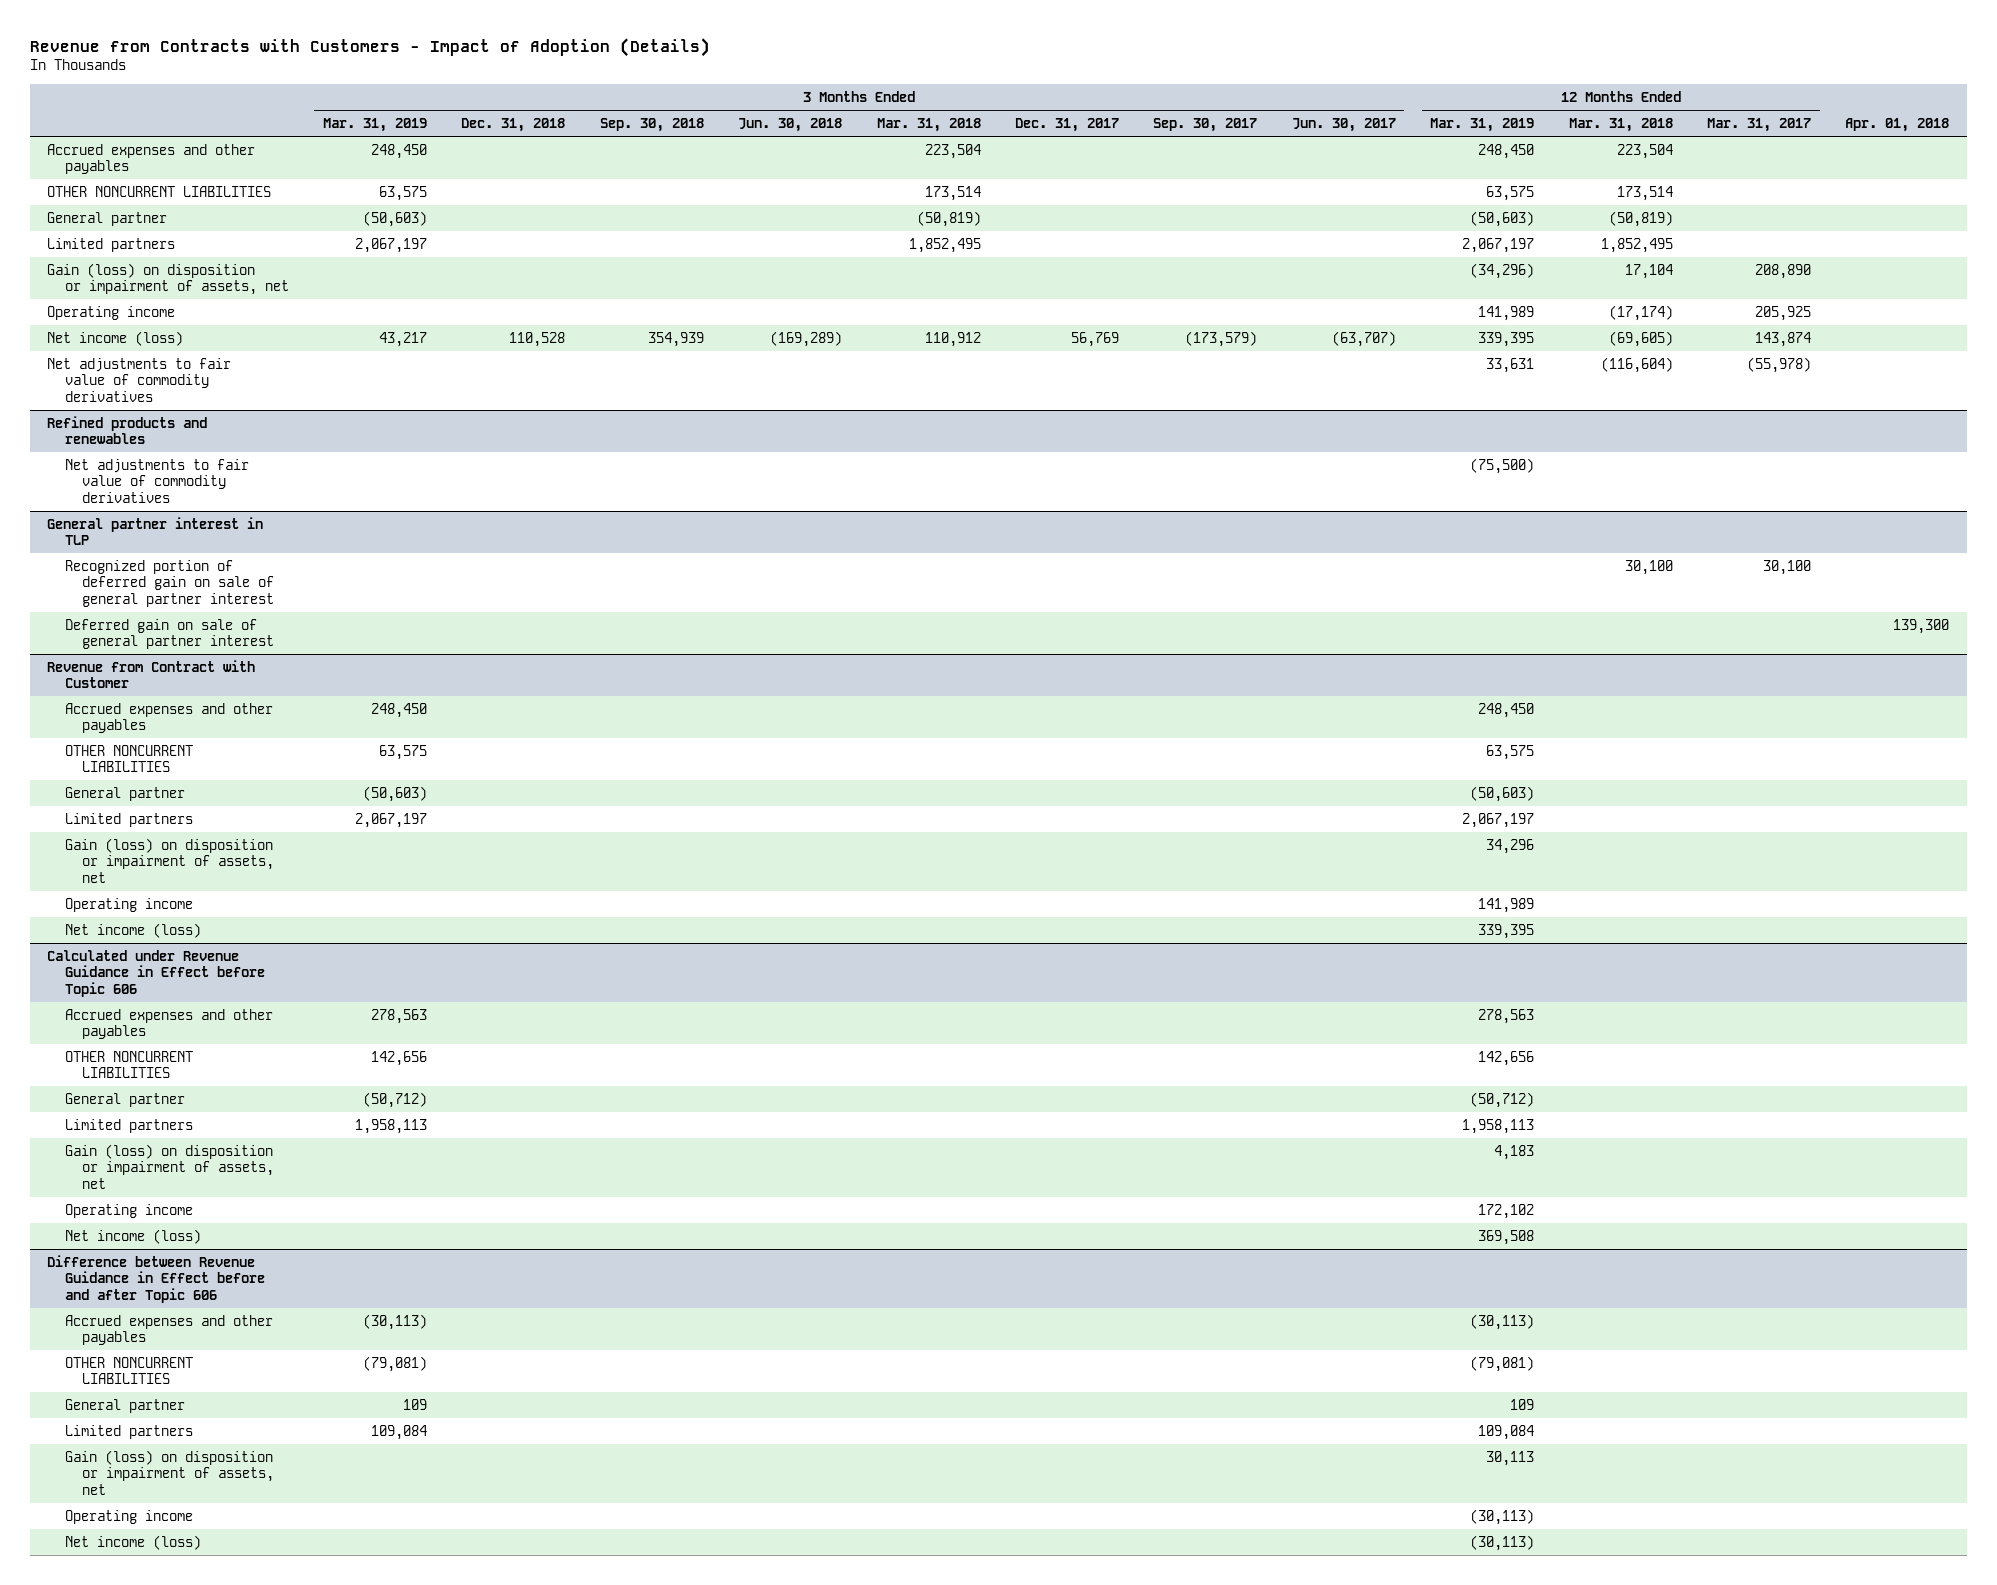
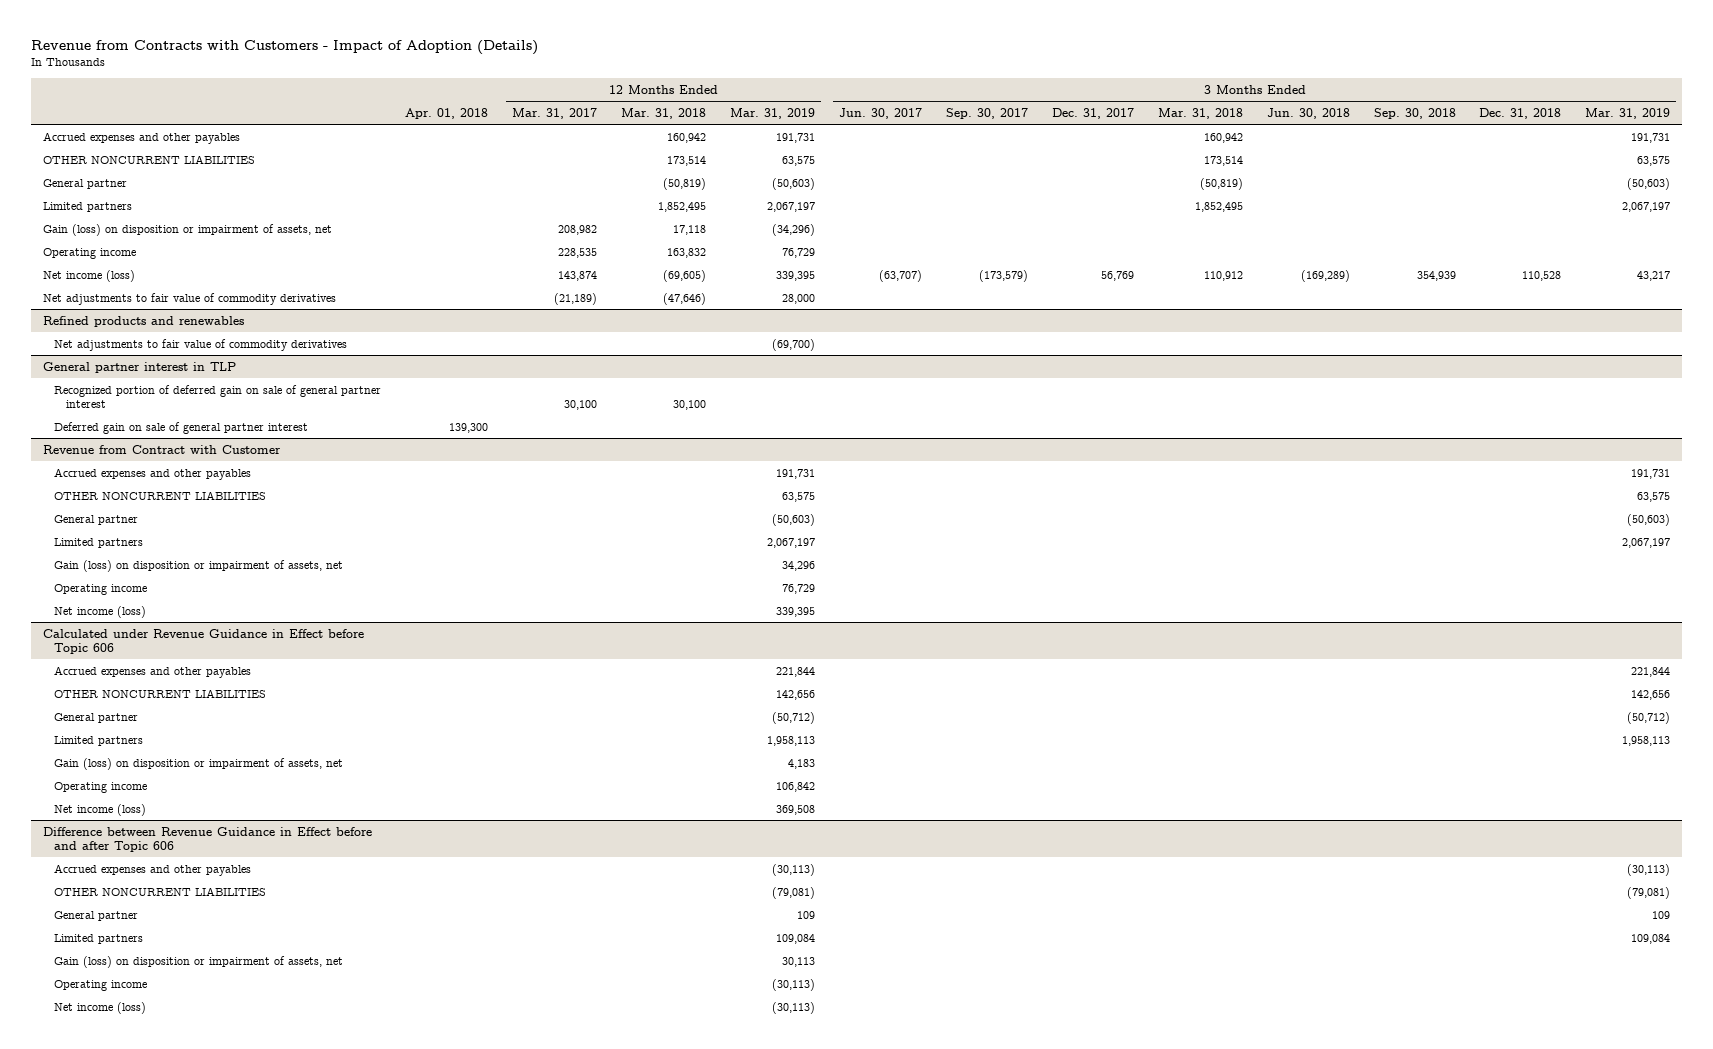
[371,143,428,159] 248,450 -> [1631,132,1671,143] 191,731
[924,143,981,159] 223,504 -> [1203,132,1243,143] 160,942
[1478,143,1535,159] 248,450 -> [776,132,816,143] 191,731
[1616,143,1673,159] 223,504 -> [667,132,707,143] 160,942
[1624,263,1673,279] 17,104 -> [673,224,707,235] 17,118
[1755,263,1812,279] 208,890 -> [558,224,598,235] 208,982
[1478,305,1535,321] 141,989 -> [782,247,816,258] 76,729
[1608,304,1673,321] (17,174) -> [667,247,707,258] 163,832
[1755,305,1812,321] 205,925 -> [558,247,598,258] 228,535
[1486,357,1535,373] 33,631 -> [782,293,816,304] 28,000
[1600,356,1673,373] (116,604) -> [663,292,707,305] (47,646)
[1747,356,1812,373] (55,978) -> [554,292,598,305] (21,189)
[1470,457,1535,474] (75,500) -> [772,338,816,351] (69,700)
[371,702,428,718] 248,450 -> [1631,468,1671,479] 191,731
[1478,702,1535,718] 248,450 -> [776,468,816,479] 191,731
[1478,897,1535,913] 141,989 -> [782,583,816,594] 76,729
[371,1008,428,1024] 278,563 -> [1631,666,1671,677] 221,844
[1478,1008,1535,1024] 278,563 -> [776,666,816,677] 221,844
[1478,1203,1535,1219] 172,102 -> [776,781,816,792] 106,842

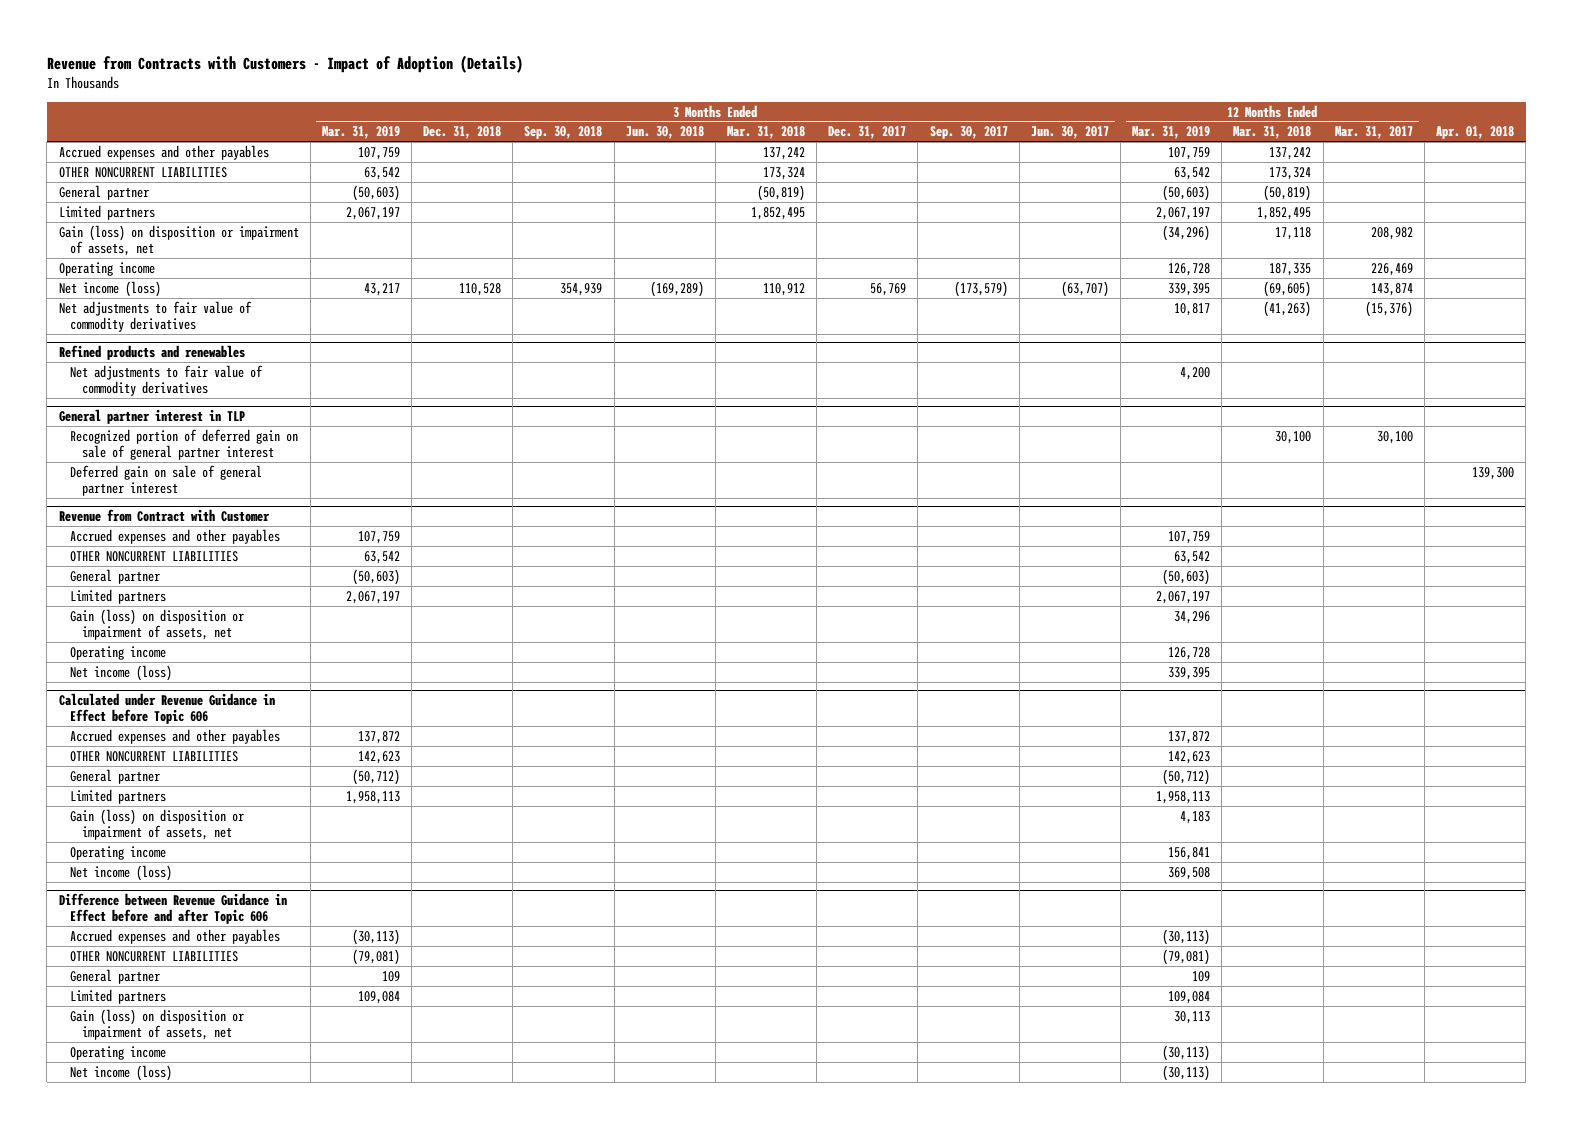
[667,132,707,143] 160,942 -> [1269,146,1312,160] 137,242
[776,132,816,143] 191,731 -> [1168,146,1211,160] 107,759
[1203,132,1243,143] 160,942 -> [762,146,805,160] 137,242
[1631,132,1671,143] 191,731 -> [357,146,400,160] 107,759
[667,155,707,166] 173,514 -> [1269,166,1312,180] 173,324
[782,155,816,166] 63,575 -> [1174,166,1211,180] 63,542
[1203,155,1243,166] 173,514 -> [762,166,805,180] 173,324
[1637,155,1671,166] 63,575 -> [363,166,400,180] 63,542
[558,247,598,258] 228,535 -> [1370,262,1413,276] 226,469
[667,247,707,258] 163,832 -> [1269,262,1312,276] 187,335
[782,247,816,258] 76,729 -> [1168,262,1211,276] 126,728
[554,292,598,305] (21,189) -> [1364,300,1413,317] (15,376)
[663,292,707,305] (47,646) -> [1263,300,1312,317] (41,263)
[782,293,816,304] 28,000 -> [1174,302,1211,316] 10,817
[772,338,816,351] (69,700) -> [1180,366,1211,380] 4,200
[776,468,816,479] 191,731 -> [1168,530,1211,544] 107,759
[1631,468,1671,479] 191,731 -> [357,530,400,544] 107,759
[782,491,816,502] 63,575 -> [1174,550,1211,564] 63,542
[1637,491,1671,502] 63,575 -> [363,550,400,564] 63,542
[782,583,816,594] 76,729 -> [1168,646,1211,660] 126,728
[776,666,816,677] 221,844 -> [1168,730,1211,744] 137,872
[1631,666,1671,677] 221,844 -> [357,730,400,744] 137,872
[776,689,816,700] 142,656 -> [1168,750,1211,764] 142,623
[1631,689,1671,700] 142,656 -> [357,750,400,764] 142,623
[776,781,816,792] 106,842 -> [1168,846,1211,860] 156,841

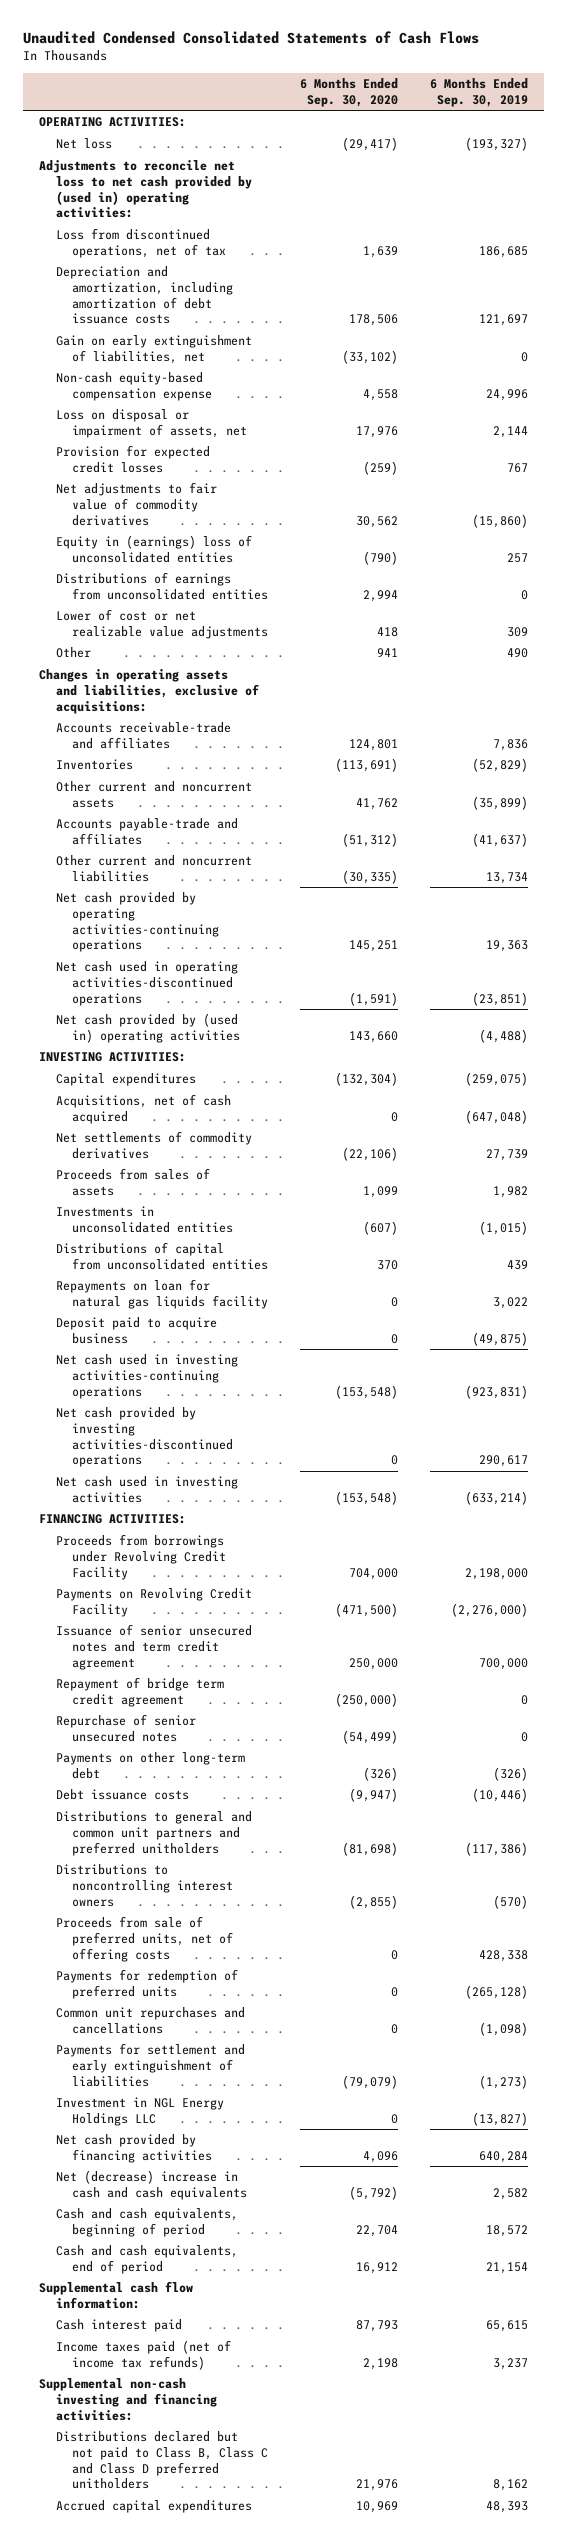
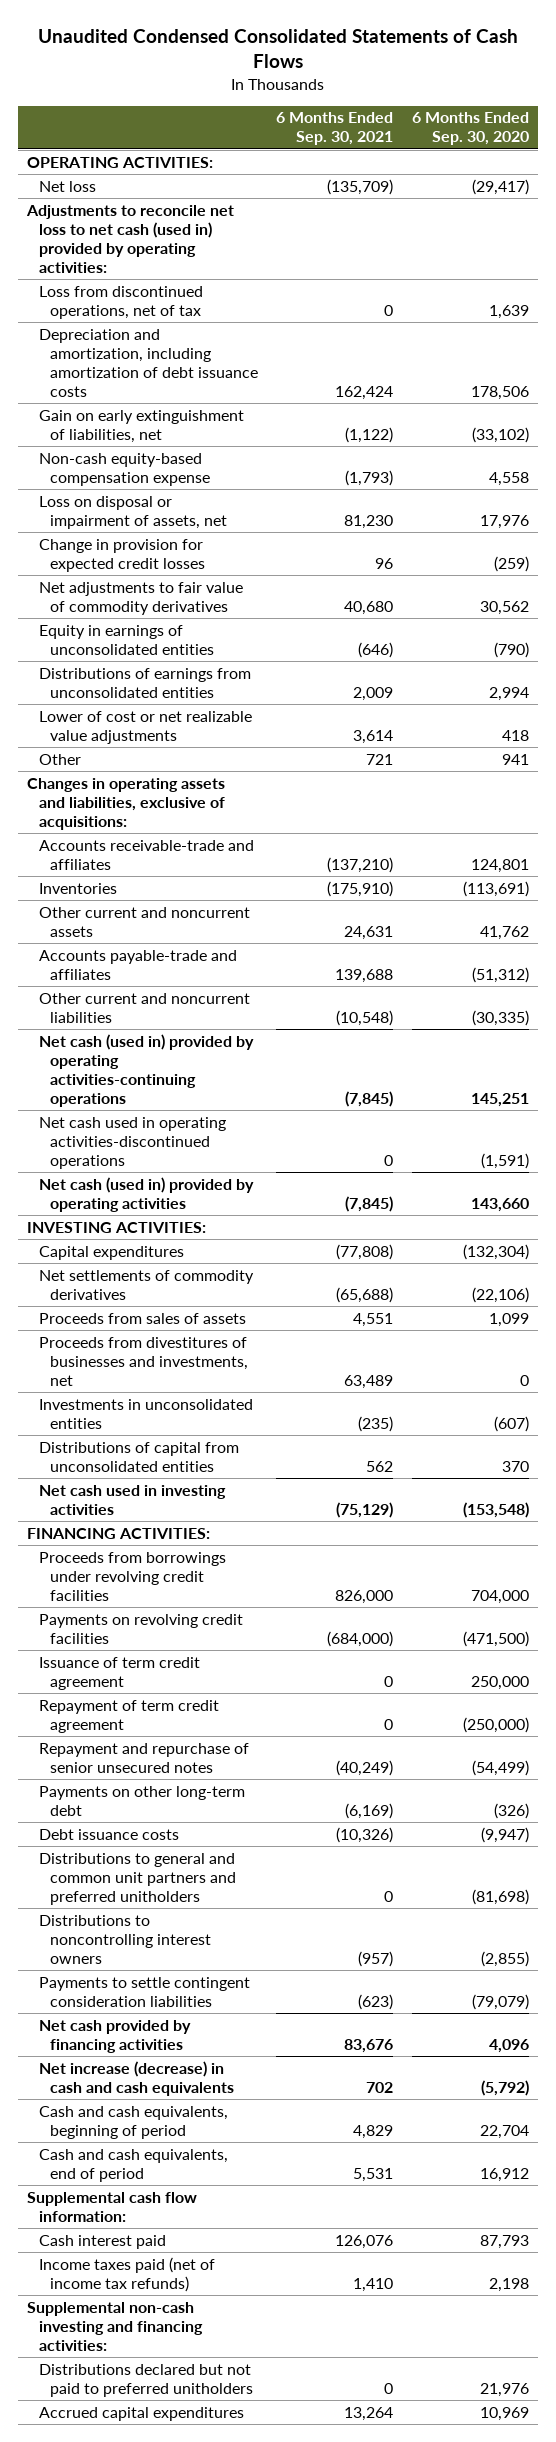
[430,78,529,107] 6 Months Ended Sep. 30, 2019 -> none
none -> [276,112,394,146] 6 Months Ended Sep. 30, 2021
[39,160,252,219] Adjustments to reconcile net loss to net cash provided by (used in) operating activities: -> [26,204,235,273] Adjustments to reconcile net loss to net cash (used in) provided by operating activities:
[55,445,210,473] Provision for expected credit losses -> [38,538,206,572] Change in provision for expected credit losses
[55,535,252,563] Equity in (earnings) loss of unconsolidated entities -> [38,624,215,655] Equity in earnings of unconsolidated entities
[55,892,219,953] Net cash provided by operating activities-continuing operations -> [38,1033,254,1107] Net cash (used in) provided by operating activities-continuing operations
[55,1013,240,1043] Net cash provided by (used in) operating activities -> [38,1176,254,1212] Net cash (used in) provided by operating activities
[55,1094,231,1124] Acquisitions, net of cash acquired -> none
none -> [38,1336,249,1386] Proceeds from divestitures of businesses and investments, net
[55,1279,268,1309] Repayments on loan for natural gas liquids facility -> none
[55,1317,217,1344] Deposit paid to acquire business -> none
[55,1354,238,1399] Net cash used in investing activities-continuing operations -> none
[55,1407,233,1468] Net cash provided by investing activities-discontinued operations -> none
[55,1534,226,1580] Proceeds from borrowings under Revolving Credit Facility -> [38,1551,226,1601] Proceeds from borrowings under revolving credit facilities
[55,1588,252,1617] Payments on Revolving Credit Facility -> [38,1613,243,1644] Payments on revolving credit facilities
[55,1624,252,1670] Issuance of senior unsecured notes and term credit agreement -> [38,1656,200,1690] Issuance of term credit agreement
[55,1677,224,1707] Repayment of bridge term credit agreement -> [38,1699,219,1733] Repayment of term credit agreement
[55,1714,196,1742] Repurchase of senior unsecured notes -> [38,1742,249,1773] Repayment and repurchase of senior unsecured notes
[55,1916,233,1962] Proceeds from sale of preferred units, net of offering costs -> none
[55,1969,238,1999] Payments for redemption of preferred units -> none
[55,2007,245,2034] Common unit repurchases and cancellations -> none
[55,2097,224,2126] Investment in NGL Energy Holdings LLC -> none
[55,2043,245,2087] Payments for settlement and early extinguishment of liabilities -> [38,1976,250,2007] Payments to settle contingent consideration liabilities
[55,2170,247,2200] Net (decrease) increase in cash and cash equivalents -> [38,2060,235,2096] Net increase (decrease) in cash and cash equivalents
[55,2431,268,2490] Distributions declared but not paid to Class B, Class C and Class D preferred unitholders -> [38,2363,254,2397] Distributions declared but not paid to preferred unitholders

